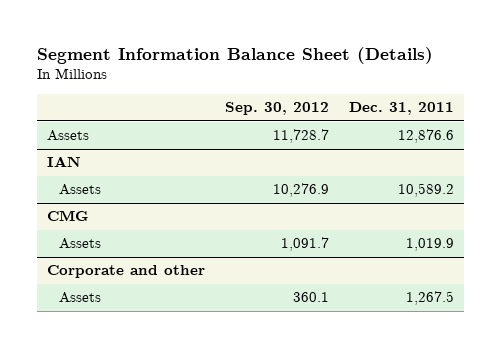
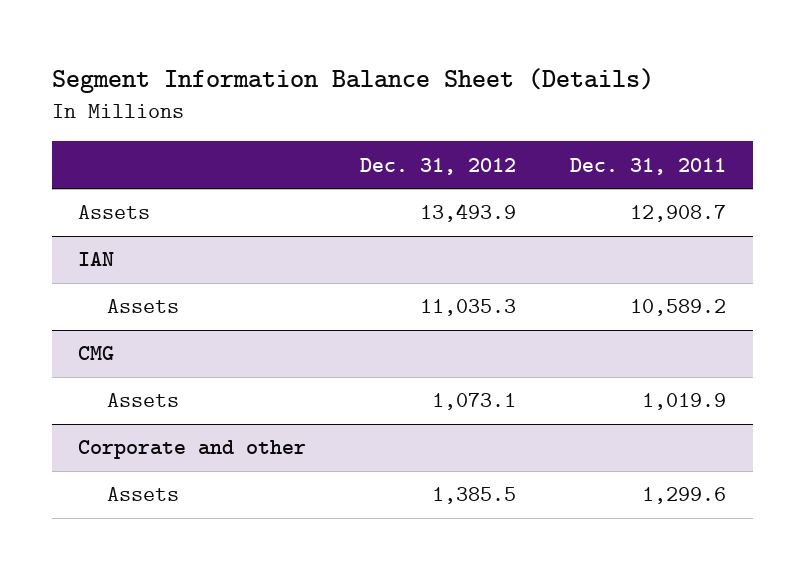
[224,102,329,116] Sep. 30, 2012 -> none
none -> [360,157,517,175] Dec. 31, 2012
[397,129,454,144] 12,876.6 -> [629,205,726,223] 12,908.7
[405,291,454,306] 1,267.5 -> [641,487,726,505] 1,299.6

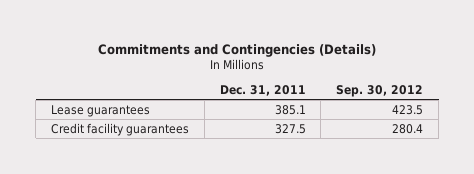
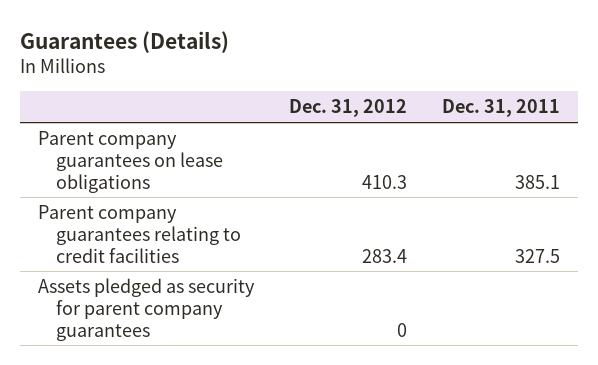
[98,43,377,57] Commitments and Contingencies (Details) -> [20,30,230,53] Guarantees (Details)
[336,85,424,98] Sep. 30, 2012 -> none
none -> [288,99,407,118] Dec. 31, 2012
[50,104,150,117] Lease guarantees -> [37,131,223,193] Parent company guarantees on lease obligations
[50,122,189,136] Credit facility guarantees -> [37,205,241,263] Parent company guarantees relating to credit facilities
none -> [37,278,255,341] Assets pledged as security for parent company guarantees

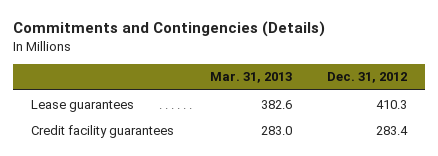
[20,30,230,53] Guarantees (Details) -> [13,21,326,38] Commitments and Contingencies (Details)
[442,99,561,118] Dec. 31, 2011 -> none
none -> [209,72,292,84] Mar. 31, 2013
[37,278,255,341] Assets pledged as security for parent company guarantees -> none
[37,131,223,193] Parent company guarantees on lease obligations -> [30,99,134,112] Lease guarantees
[37,205,241,263] Parent company guarantees relating to credit facilities -> [30,124,174,138] Credit facility guarantees

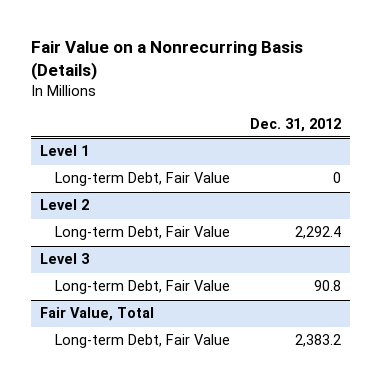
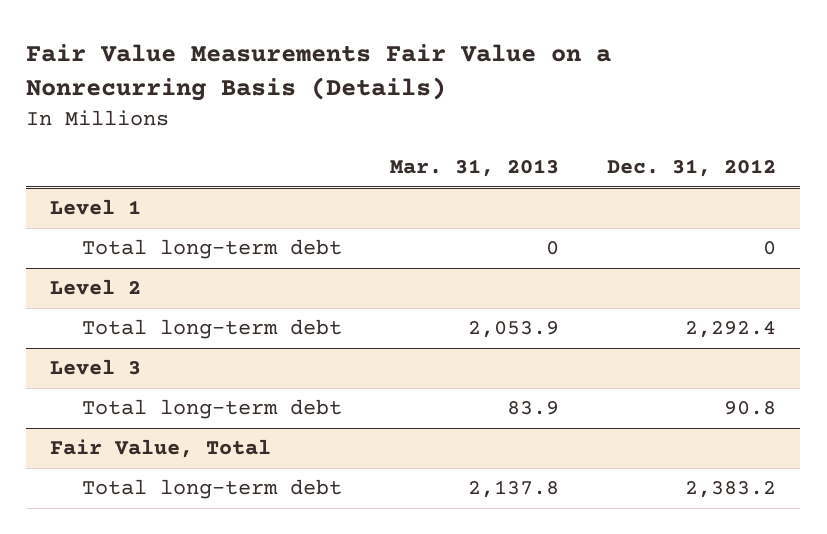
[30,41,303,80] Fair Value on a Nonrecurring Basis (Details) -> [26,43,612,101] Fair Value Measurements Fair Value on a Nonrecurring Basis (Details)
none -> [390,159,560,178] Mar. 31, 2013
[55,172,231,187] Long-term Debt, Fair Value -> [82,239,343,260] Total long-term debt
[55,226,231,241] Long-term Debt, Fair Value -> [82,319,343,340] Total long-term debt
[55,280,231,295] Long-term Debt, Fair Value -> [82,399,343,420] Total long-term debt
[55,334,231,349] Long-term Debt, Fair Value -> [82,479,343,500] Total long-term debt

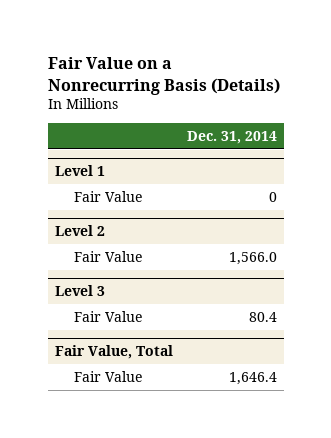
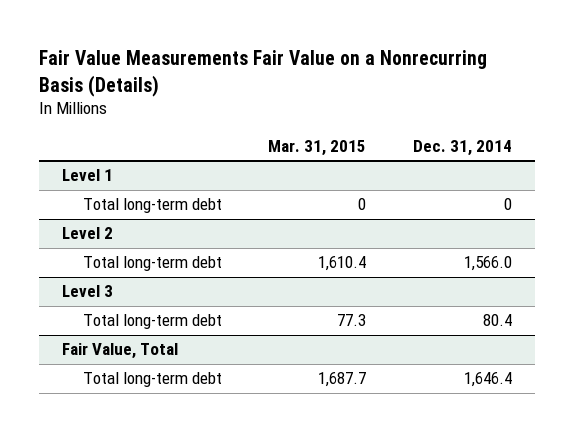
[47,57,280,95] Fair Value on a Nonrecurring Basis (Details) -> [39,50,488,97] Fair Value Measurements Fair Value on a Nonrecurring Basis (Details)
none -> [268,139,367,156] Mar. 31, 2015
[73,190,142,202] Fair Value -> none
none -> [82,198,222,214] Total long-term debt
[73,250,142,262] Fair Value -> [82,256,222,272] Total long-term debt
[73,310,142,322] Fair Value -> none
none -> [82,314,222,330] Total long-term debt
[73,370,142,382] Fair Value -> [82,372,222,388] Total long-term debt

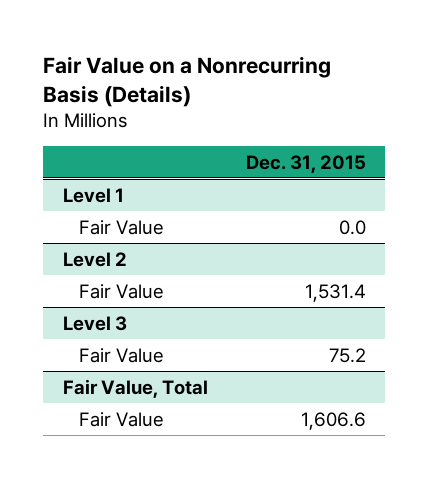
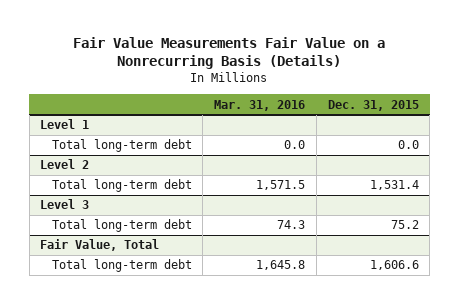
[43,55,332,107] Fair Value on a Nonrecurring Basis (Details) -> [73,36,386,70] Fair Value Measurements Fair Value on a Nonrecurring Basis (Details)
none -> [214,99,306,111] Mar. 31, 2016
[78,219,164,235] Fair Value -> none
none -> [51,139,192,153] Total long-term debt
[78,283,164,299] Fair Value -> [51,179,192,193] Total long-term debt
[78,347,164,363] Fair Value -> [51,219,192,233] Total long-term debt
[78,411,164,427] Fair Value -> [51,259,192,273] Total long-term debt

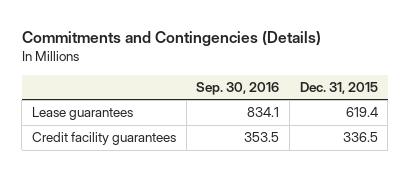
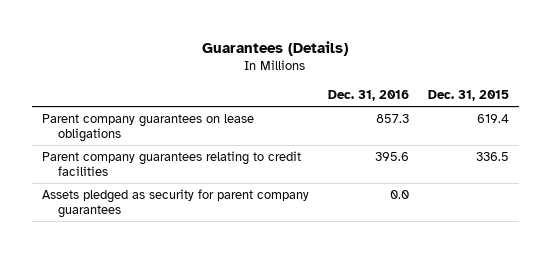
[21,30,321,46] Commitments and Contingencies (Details) -> [202,40,349,56] Guarantees (Details)
[196,81,280,95] Sep. 30, 2016 -> none
none -> [327,90,409,102] Dec. 31, 2016
[32,107,134,121] Lease guarantees -> [41,113,254,143] Parent company guarantees on lease obligations
[32,132,177,146] Credit facility guarantees -> [41,150,301,177] Parent company guarantees relating to credit facilities
none -> [41,188,309,219] Assets pledged as security for parent company guarantees

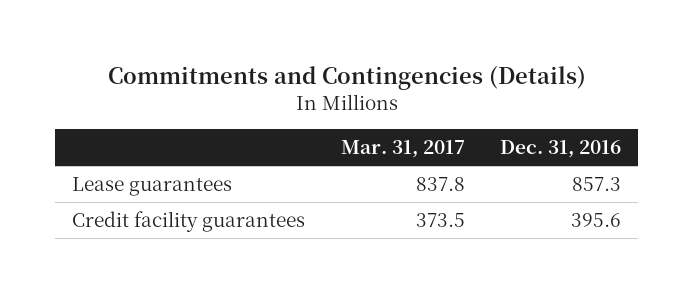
[202,40,349,56] Guarantees (Details) -> [107,66,586,91] Commitments and Contingencies (Details)
[428,90,510,102] Dec. 31, 2015 -> none
none -> [340,140,465,159] Mar. 31, 2017
[41,188,309,219] Assets pledged as security for parent company guarantees -> none
[41,113,254,143] Parent company guarantees on lease obligations -> [72,177,233,197] Lease guarantees
[41,150,301,177] Parent company guarantees relating to credit facilities -> [72,211,306,233] Credit facility guarantees

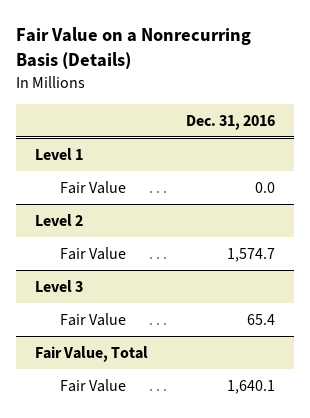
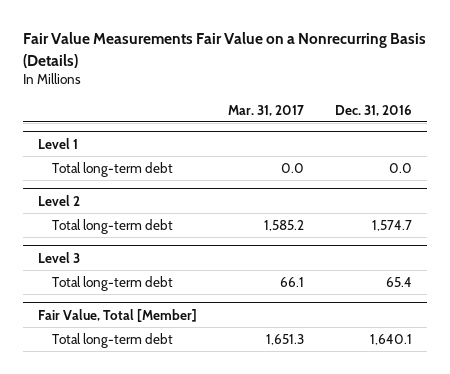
[16,27,252,69] Fair Value on a Nonrecurring Basis (Details) -> [23,32,427,68] Fair Value Measurements Fair Value on a Nonrecurring Basis (Details)
none -> [227,104,304,116] Mar. 31, 2017
[59,180,126,194] Fair Value -> none
none -> [51,161,173,177] Total long-term debt
[59,246,126,260] Fair Value -> [51,218,173,234] Total long-term debt
[59,312,126,326] Fair Value -> [51,275,173,291] Total long-term debt
[34,345,148,362] Fair Value, Total -> [38,308,198,322] Fair Value, Total [Member]
[59,378,126,392] Fair Value -> [51,332,173,348] Total long-term debt

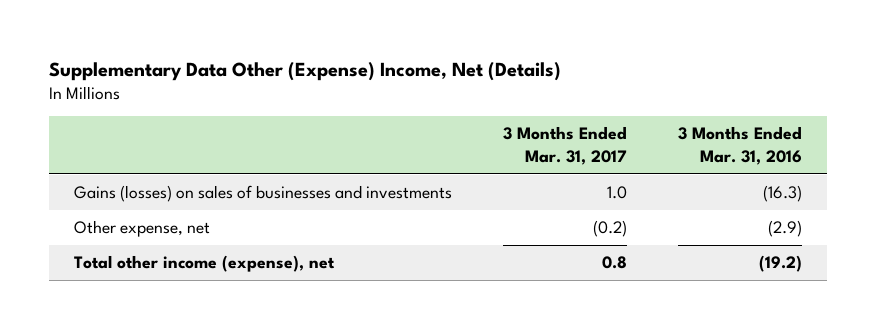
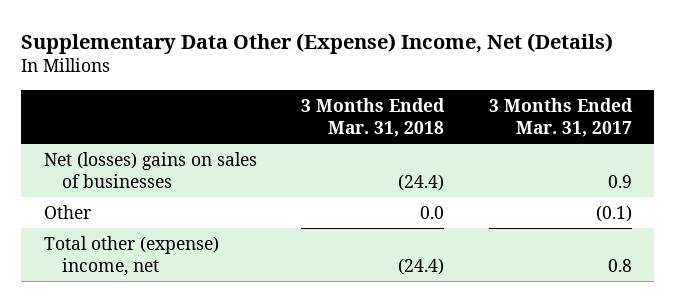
[677,126,802,165] 3 Months Ended Mar. 31, 2016 -> none
none -> [301,97,446,137] 3 Months Ended Mar. 31, 2018
[74,185,453,203] Gains (losses) on sales of businesses and investments -> [43,151,257,188] Net (losses) gains on sales of businesses
[606,186,627,200] 1.0 -> [608,174,633,188] 0.9
[74,220,211,238] Other expense, net -> [43,204,91,219] Other
[592,220,627,238] (0.2) -> [596,204,633,222] (0.1)
[74,255,336,273] Total other income (expense), net -> [43,235,219,276] Total other (expense) income, net

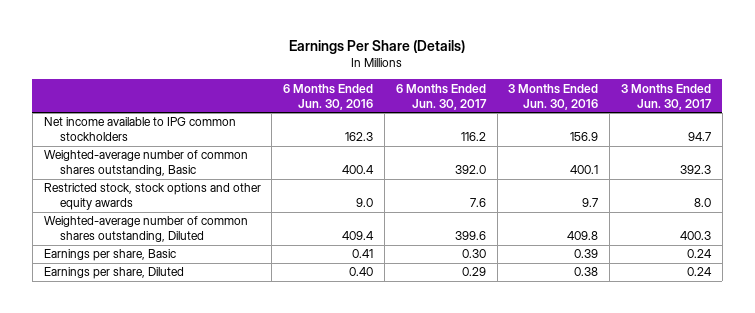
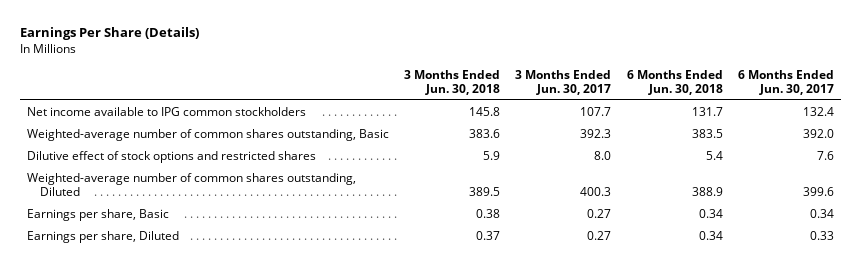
[283,83,374,110] 6 Months Ended Jun. 30, 2016 -> none
[508,83,599,110] 3 Months Ended Jun. 30, 2016 -> none
none -> [404,70,501,95] 3 Months Ended Jun. 30, 2018
none -> [626,70,723,95] 6 Months Ended Jun. 30, 2018
[460,132,486,142] 116.2 -> [802,107,834,117] 132.4
[688,132,712,142] 94.7 -> [580,107,612,117] 107.7
[43,183,261,211] Restricted stock, stock options and other equity awards -> [27,151,317,164] Dilutive effect of stock options and restricted shares
[461,249,486,259] 0.30 -> [809,209,834,219] 0.34
[687,249,713,259] 0.24 -> [587,209,612,219] 0.27
[461,267,486,277] 0.29 -> [809,231,834,241] 0.33
[687,267,713,277] 0.24 -> [587,231,612,241] 0.27

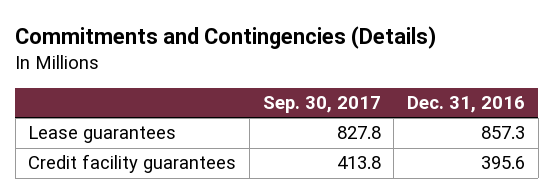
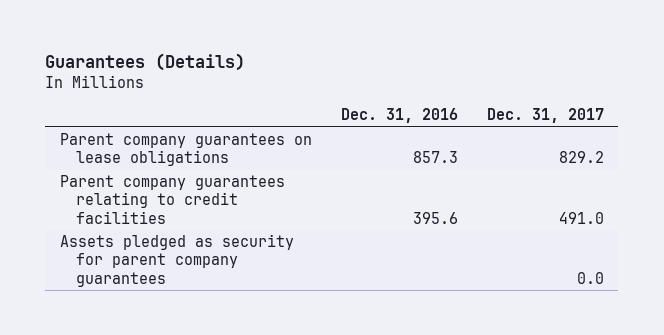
[15,26,437,50] Commitments and Contingencies (Details) -> [45,53,246,72] Guarantees (Details)
[262,96,381,114] Sep. 30, 2017 -> none
none -> [486,108,604,124] Dec. 31, 2017
[28,126,177,144] Lease guarantees -> [59,133,312,167] Parent company guarantees on lease obligations
[28,154,237,174] Credit facility guarantees -> [59,175,285,224] Parent company guarantees relating to credit facilities
none -> [59,234,294,287] Assets pledged as security for parent company guarantees

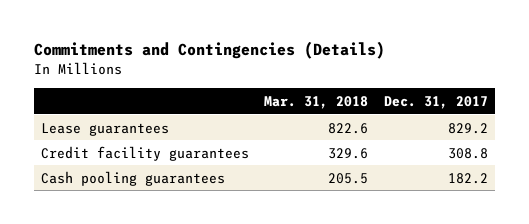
[45,53,246,72] Guarantees (Details) -> [33,41,385,60] Commitments and Contingencies (Details)
[340,108,458,124] Dec. 31, 2016 -> none
none -> [264,95,369,109] Mar. 31, 2018
[59,234,294,287] Assets pledged as security for parent company guarantees -> none
[59,133,312,167] Parent company guarantees on lease obligations -> [41,122,170,136] Lease guarantees
[59,175,285,224] Parent company guarantees relating to credit facilities -> [41,145,250,161] Credit facility guarantees
[558,211,604,224] 491.0 -> [447,147,488,159] 308.8
none -> [41,170,226,186] Cash pooling guarantees

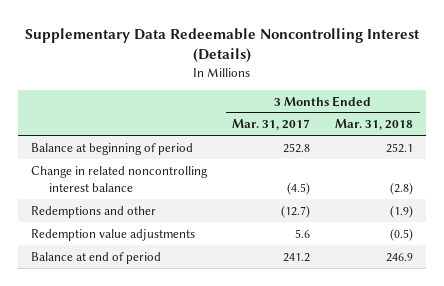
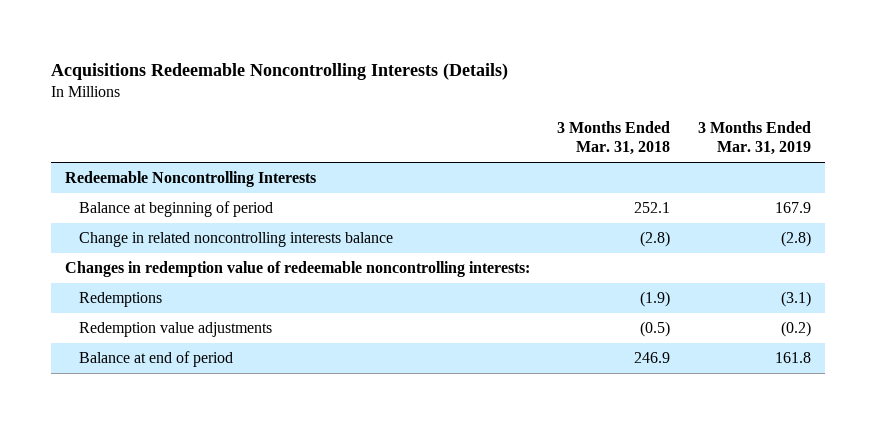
[25,27,421,64] Supplementary Data Redeemable Noncontrolling Interest (Details) -> [51,62,509,80] Acquisitions Redeemable Noncontrolling Interests (Details)
[232,119,311,131] Mar. 31, 2017 -> none
none -> [697,121,811,156] 3 Months Ended Mar. 31, 2019
none -> [64,171,316,188] Redeemable Noncontrolling Interests
[30,165,208,192] Change in related noncontrolling interest balance -> [79,232,394,248] Change in related noncontrolling interests balance
none -> [64,261,530,278] Changes in redemption value of redeemable noncontrolling interests:
[30,205,156,218] Redemptions and other -> [79,292,163,308] Redemptions

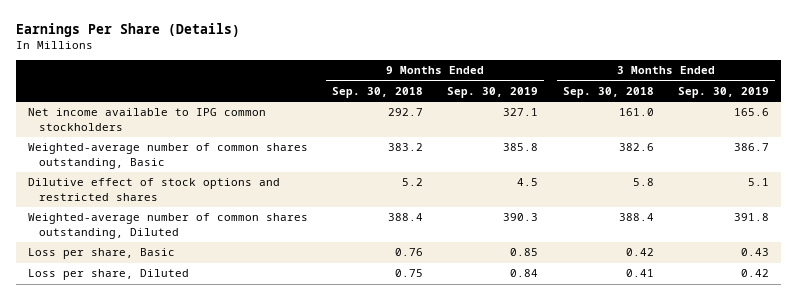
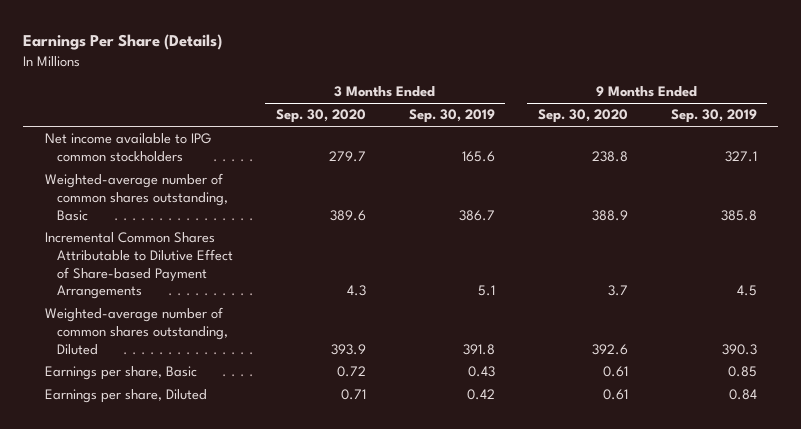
[332,86,424,98] Sep. 30, 2018 -> none
[562,86,654,98] Sep. 30, 2018 -> none
none -> [275,109,366,124] Sep. 30, 2020
none -> [537,109,628,124] Sep. 30, 2020
[28,178,281,201] Dilutive effect of stock options and restricted shares -> [44,232,233,300] Incremental Common Shares Attributable to Dilutive Effect of Share-based Payment Arrangements
[28,248,176,260] Loss per share, Basic -> [44,366,197,381] Earnings per share, Basic
[28,269,190,281] Loss per share, Diluted -> [44,389,207,404] Earnings per share, Diluted

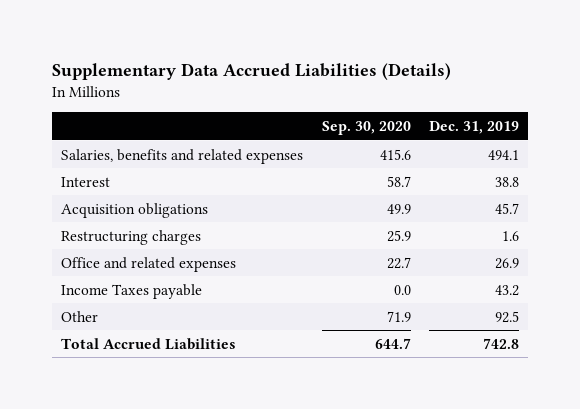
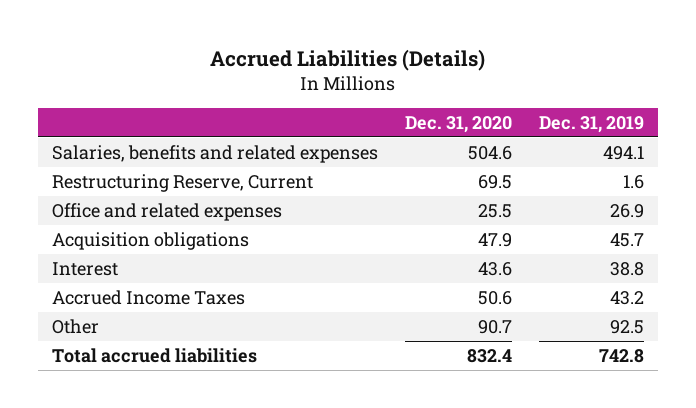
[51,62,451,80] Supplementary Data Accrued Liabilities (Details) -> [209,48,485,71] Accrued Liabilities (Details)
[321,120,411,135] Sep. 30, 2020 -> none
none -> [404,115,512,133] Dec. 31, 2020
[61,229,202,245] Restructuring charges -> [51,173,313,192] Restructuring Reserve, Current
[61,202,209,218] Acquisition obligations -> [51,231,249,250] Acquisition obligations
[61,176,111,187] Interest -> [51,261,118,276] Interest
[61,283,203,299] Income Taxes payable -> [51,289,245,305] Accrued Income Taxes
[61,337,237,350] Total Accrued Liabilities -> [51,347,257,363] Total accrued liabilities

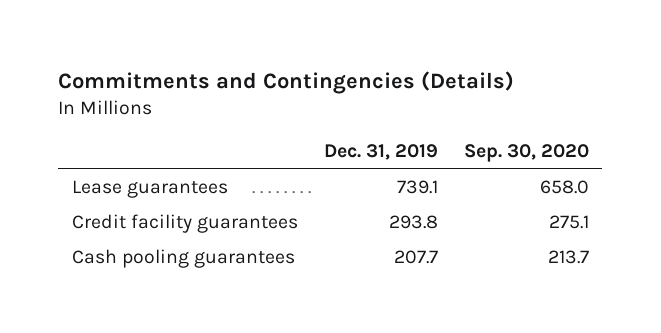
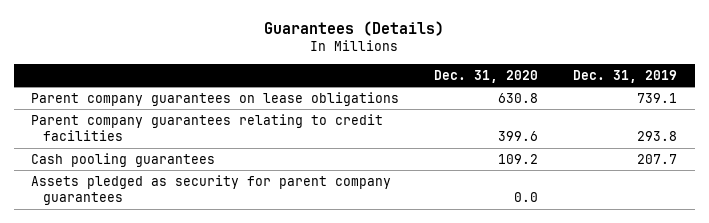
[58,71,515,95] Commitments and Contingencies (Details) -> [264,20,445,36] Guarantees (Details)
[464,144,590,163] Sep. 30, 2020 -> none
none -> [434,69,539,83] Dec. 31, 2020
[71,180,228,199] Lease guarantees -> [31,91,400,106] Parent company guarantees on lease obligations
[71,214,298,234] Credit facility guarantees -> [31,113,384,142] Parent company guarantees relating to credit facilities
none -> [31,174,392,206] Assets pledged as security for parent company guarantees

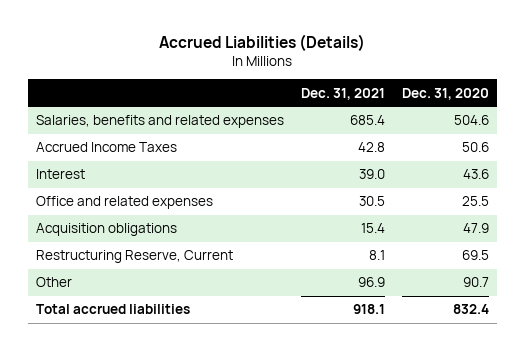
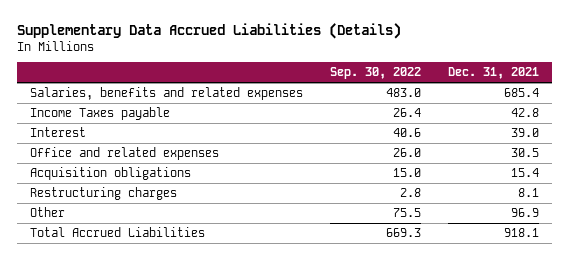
[159,34,366,52] Accrued Liabilities (Details) -> [16,23,401,40] Supplementary Data Accrued Liabilities (Details)
[401,87,489,100] Dec. 31, 2020 -> none
none -> [330,67,422,80] Sep. 30, 2022
[36,142,178,153] Accrued Income Taxes -> [30,106,171,120] Income Taxes payable
[36,250,234,264] Restructuring Reserve, Current -> [30,186,178,200] Restructuring charges
[36,304,191,315] Total accrued liabilities -> [30,226,206,237] Total Accrued Liabilities

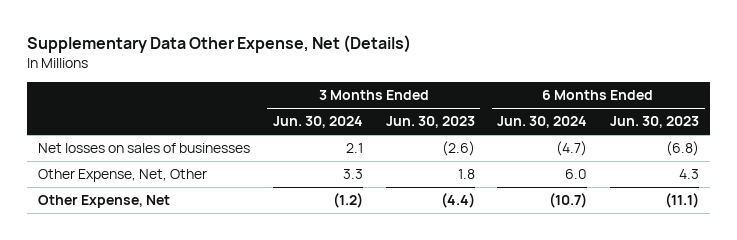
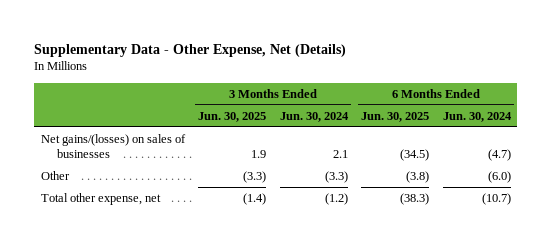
[26,34,411,53] Supplementary Data Other Expense, Net (Details) -> [34,43,347,57] Supplementary Data - Other Expense, Net (Details)
[385,116,475,129] Jun. 30, 2023 -> none
[610,116,700,129] Jun. 30, 2023 -> none
none -> [198,111,267,122] Jun. 30, 2025
none -> [361,111,430,122] Jun. 30, 2025
[38,143,251,154] Net losses on sales of businesses -> [41,134,187,159] Net gains/(losses) on sales of businesses
[38,169,208,183] Other Expense, Net, Other -> [41,171,71,181] Other
[342,169,363,180] 3.3 -> [324,171,348,184] (3.3)
[565,169,588,180] 6.0 -> [487,171,511,184] (6.0)
[38,195,171,209] Other Expense, Net -> [41,193,162,206] Total other expense, net

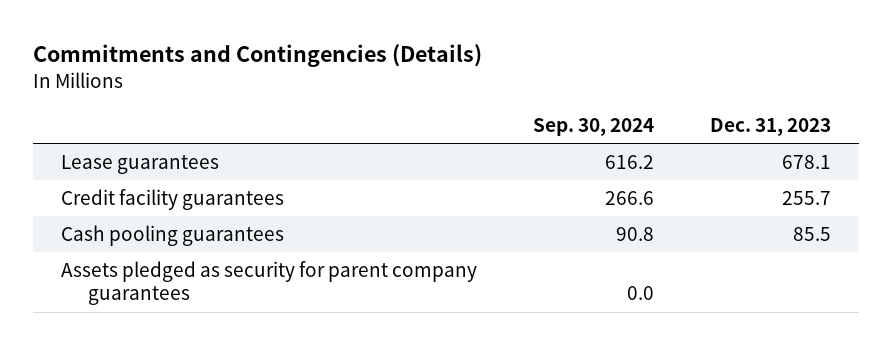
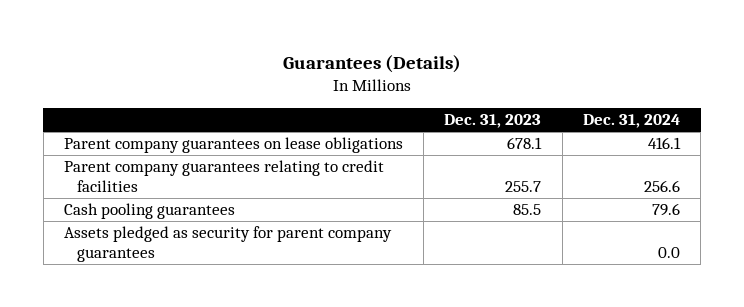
[33,44,483,68] Commitments and Contingencies (Details) -> [282,54,461,73] Guarantees (Details)
[533,117,655,136] Sep. 30, 2024 -> none
none -> [583,114,681,129] Dec. 31, 2024
[61,155,220,175] Lease guarantees -> [63,137,403,154] Parent company guarantees on lease obligations
[61,189,285,211] Credit facility guarantees -> [63,160,384,192] Parent company guarantees relating to credit facilities

